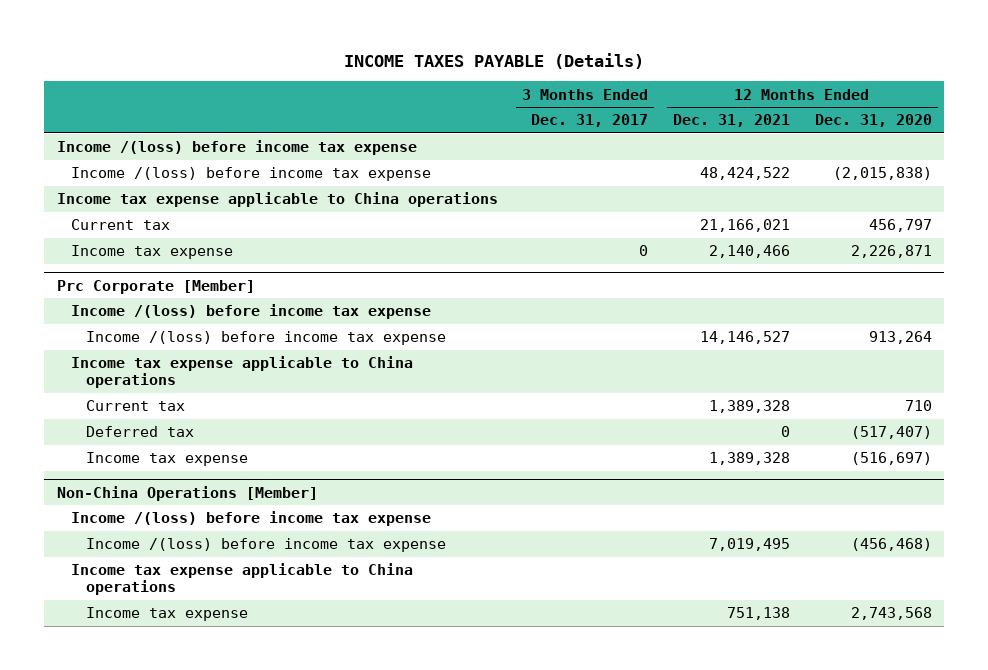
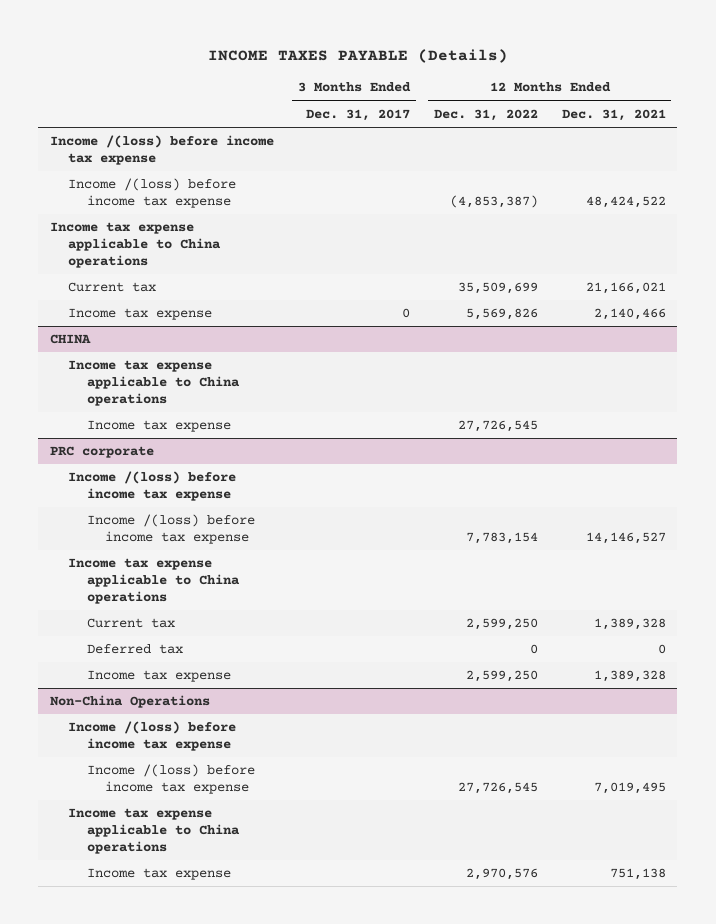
[814,114,932,128] Dec. 31, 2020 -> none
none -> [433,108,538,121] Dec. 31, 2022
none -> [50,334,92,345] CHINA
none -> [68,360,240,406] Income tax expense applicable to China operations
none -> [86,420,231,433] Income tax expense
[56,279,255,294] Prc Corporate [Member] -> [50,446,155,459] PRC corporate
[56,485,318,501] Non-China Operations [Member] -> [50,695,211,709] Non-China Operations

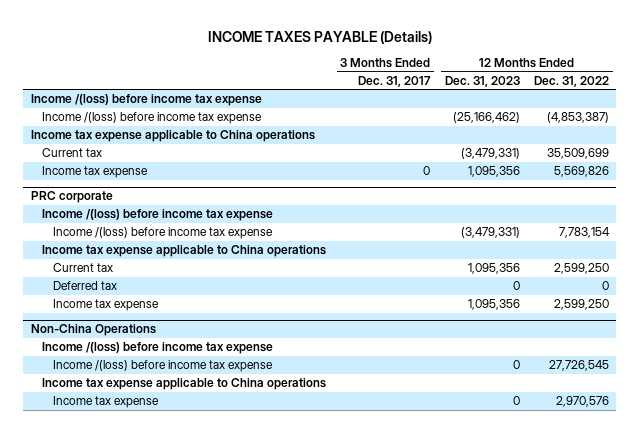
[561,108,666,121] Dec. 31, 2021 -> none
none -> [444,76,520,88] Dec. 31, 2023
[50,334,92,345] CHINA -> none
[68,360,240,406] Income tax expense applicable to China operations -> none
[86,420,231,433] Income tax expense -> none

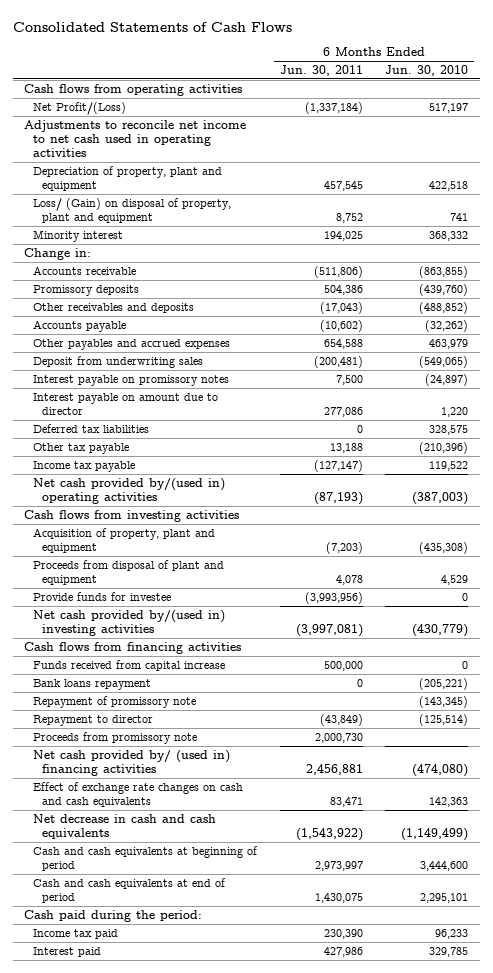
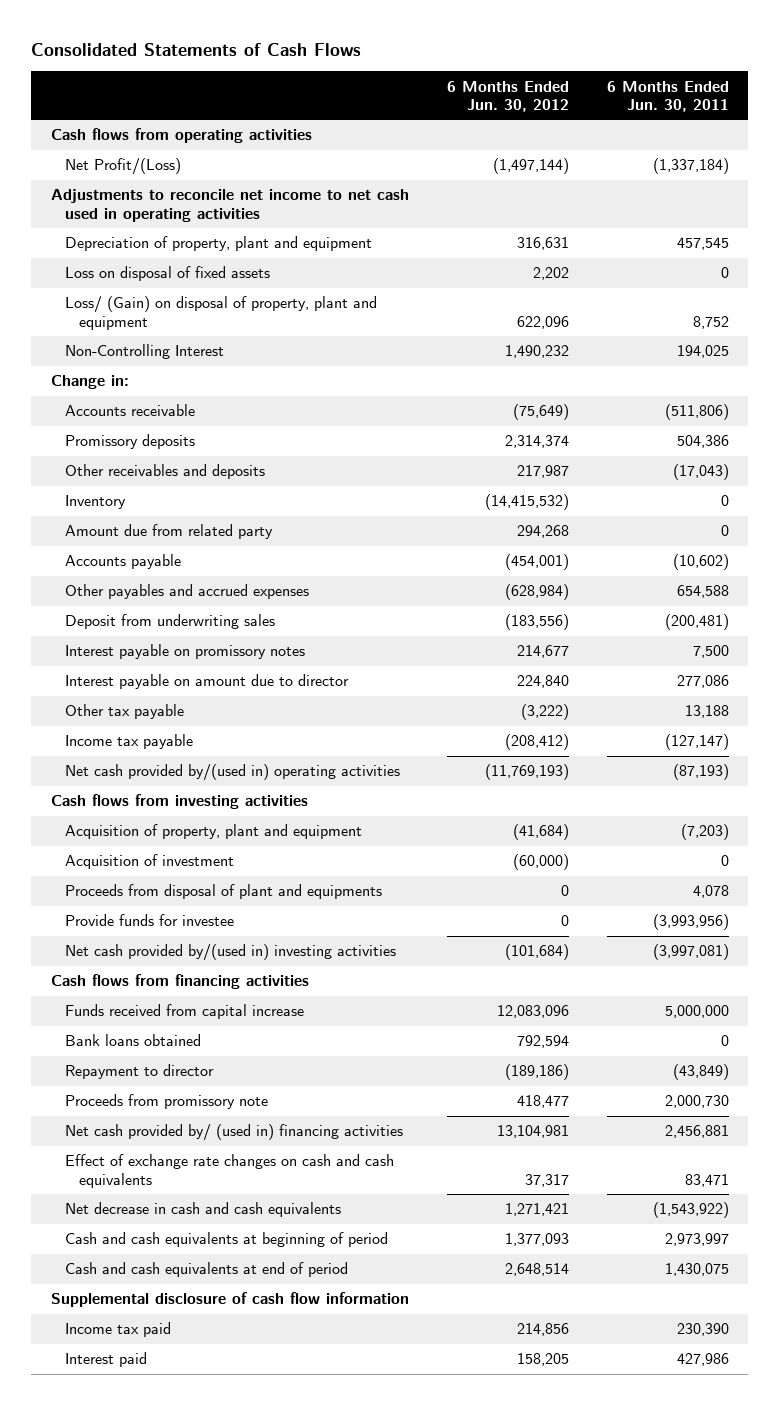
[385,65,469,77] Jun. 30, 2010 -> none
none -> [446,80,569,112] 6 Months Ended Jun. 30, 2012
none -> [64,266,270,282] Loss on disposal of fixed assets
[32,229,123,242] Minority interest -> [64,344,224,360] Non-Controlling Interest
none -> [64,495,126,510] Inventory
none -> [64,524,273,540] Amount due from related party
[32,423,149,433] Deferred tax liabilities -> none
none -> [64,854,234,870] Acquisition of investment
[32,559,224,586] Proceeds from disposal of plant and equipment -> [64,884,382,900] Proceeds from disposal of plant and equipments
[32,695,196,708] Repayment of promissory note -> none
[323,660,363,671] 500,000 -> [665,1005,730,1019] 5,000,000
[32,678,151,690] Bank loans repayment -> [64,1034,201,1047] Bank loans obtained
[24,909,203,922] Cash paid during the period: -> none
none -> [50,1292,409,1308] Supplemental disclosure of cash flow information

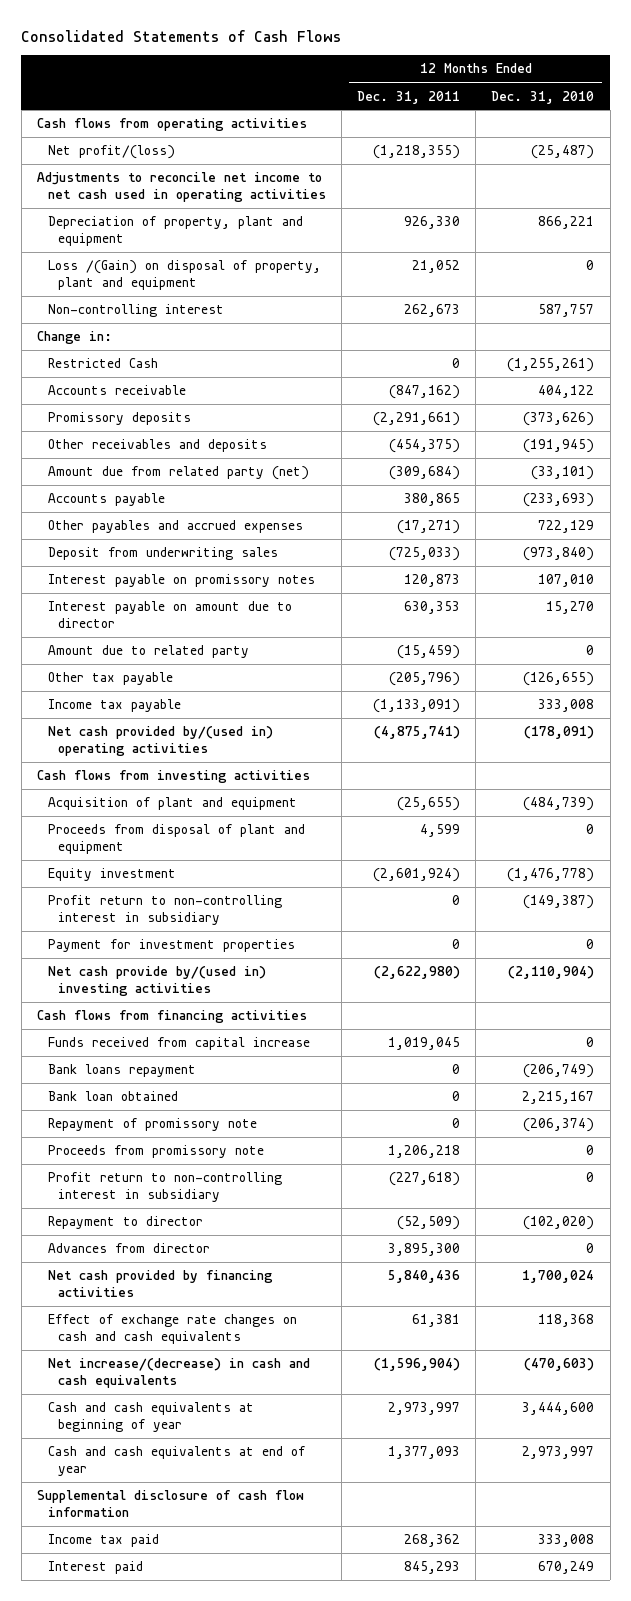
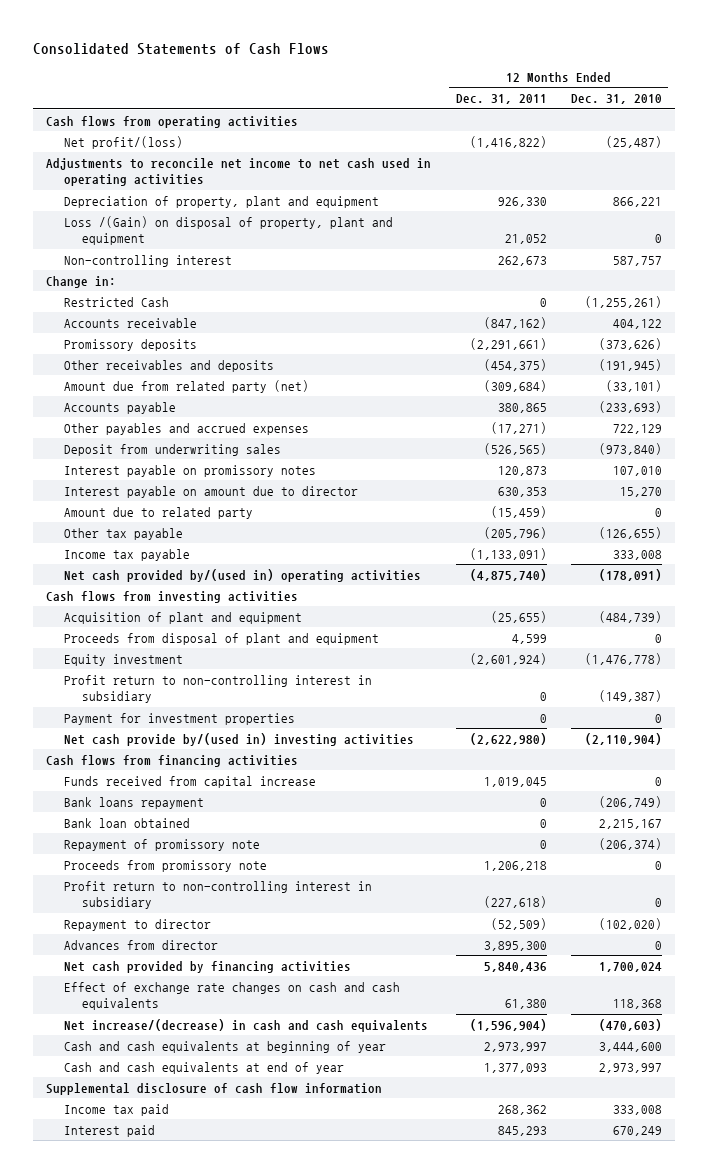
[372,145,460,160] (1,218,355) -> [469,135,547,148] (1,416,822)
[388,547,460,562] (725,033) -> [483,442,547,455] (526,565)
[373,726,460,740] (4,875,741) -> [469,568,547,581] (4,875,740)
[411,1314,460,1328] 61,381 -> [504,999,547,1010] 61,380

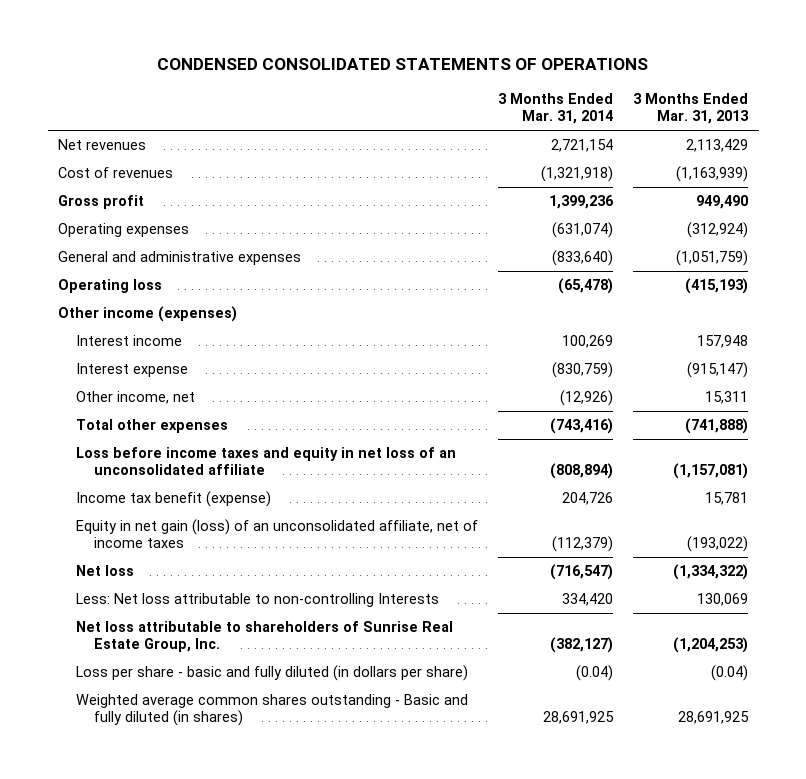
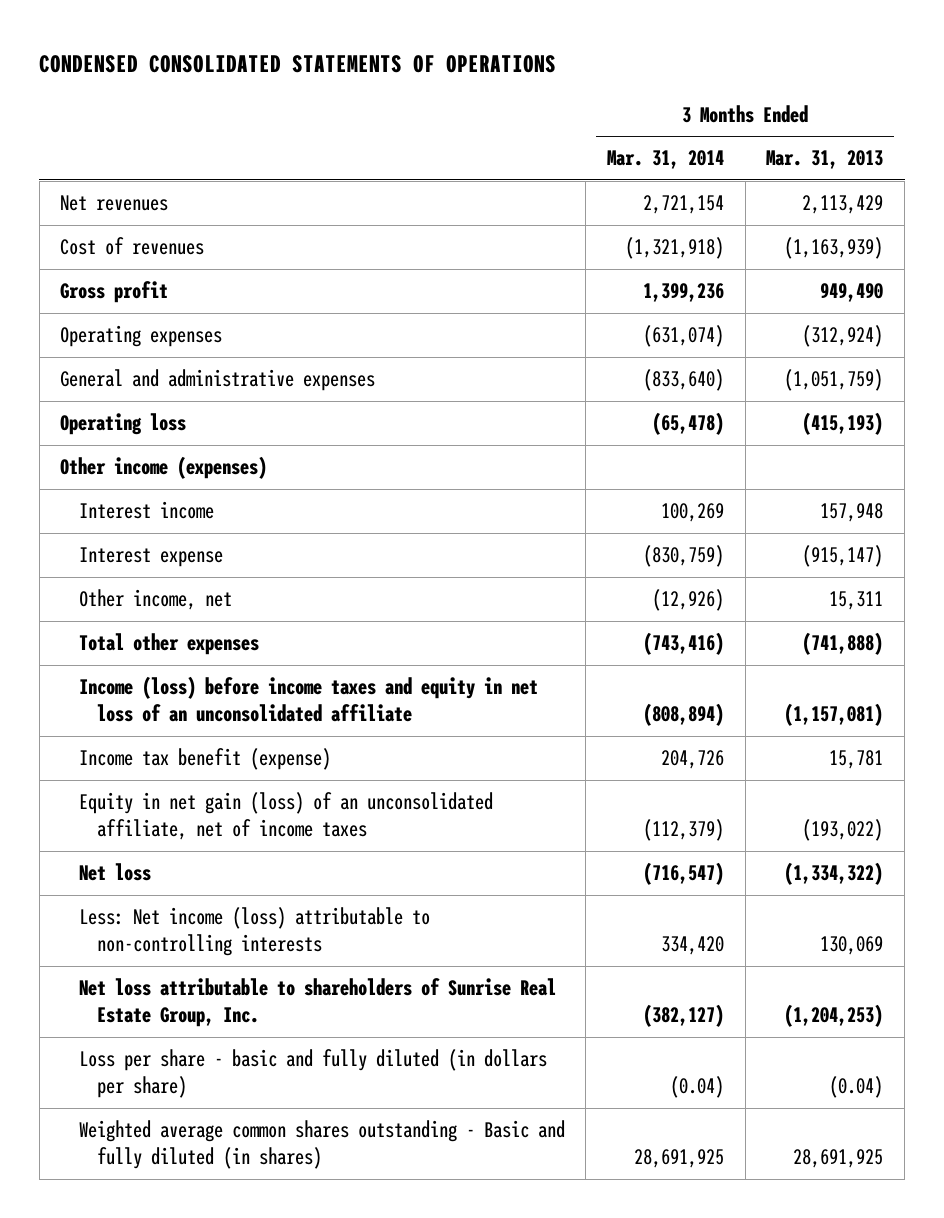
[75,447,456,476] Loss before income taxes and equity in net loss of an unconsolidated affiliate -> [78,676,538,723] Income (loss) before income taxes and equity in net loss of an unconsolidated affiliate
[75,593,439,608] Less: Net loss attributable to non-controlling Interests -> [78,907,430,957] Less: Net income (loss) attributable to non-controlling interests

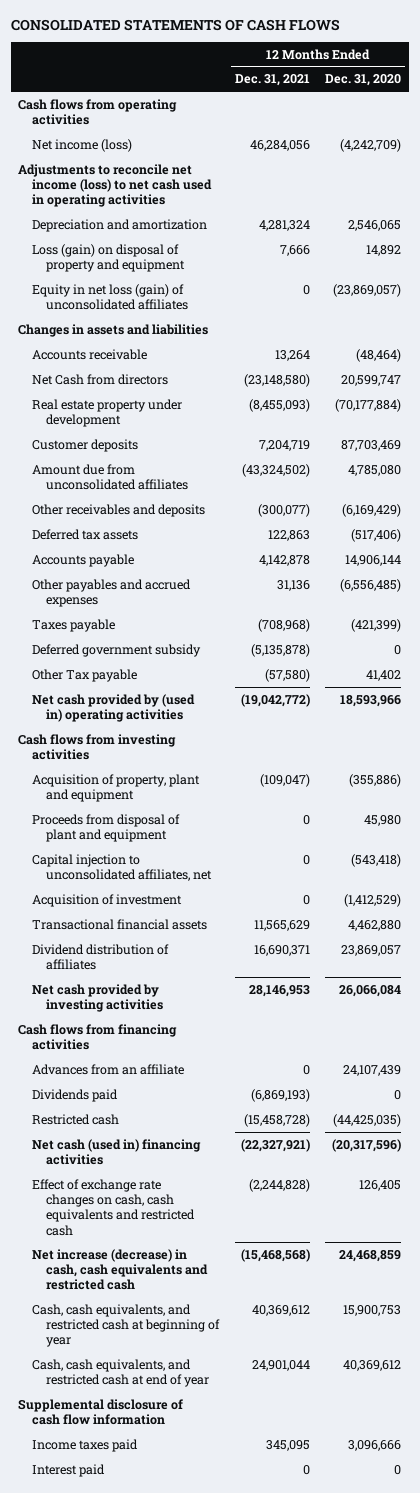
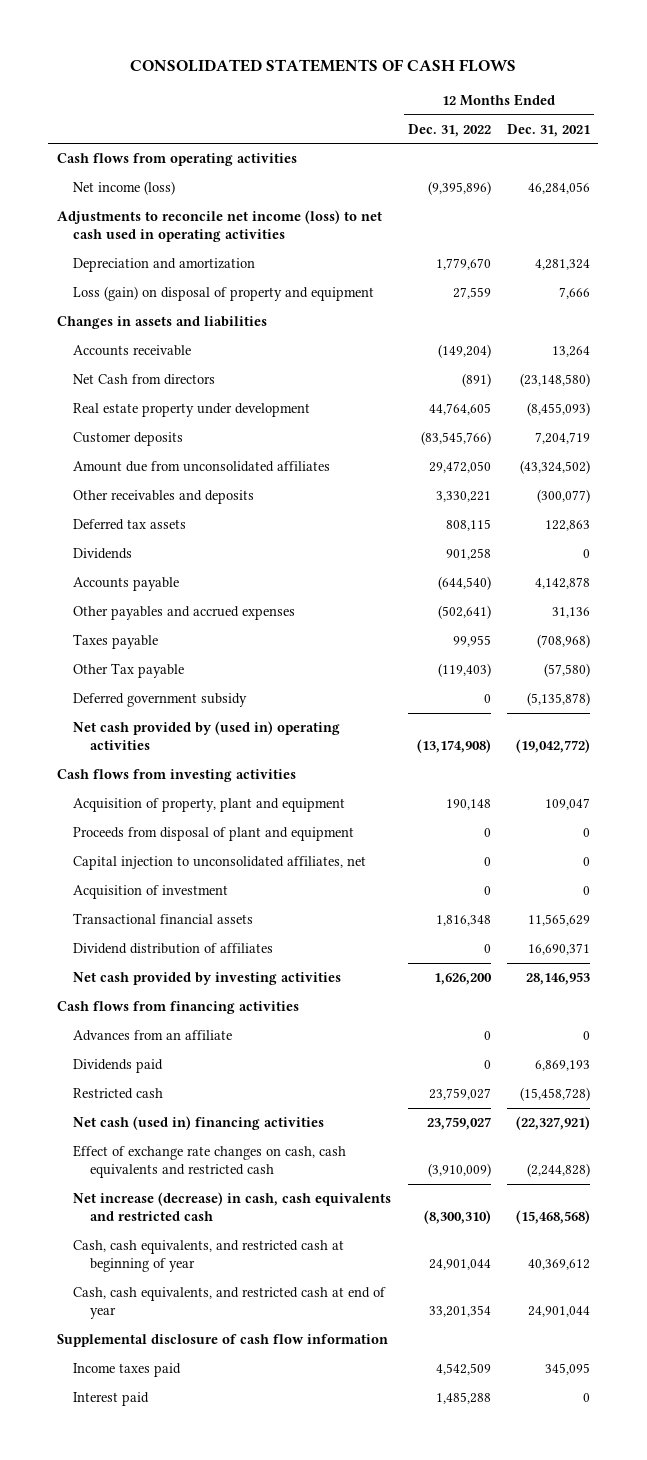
[325,74,402,87] Dec. 31, 2020 -> none
none -> [407,123,491,137] Dec. 31, 2022
[32,283,189,311] Equity in net loss (gain) of unconsolidated affiliates -> none
none -> [73,548,133,560] Dividends
[32,643,202,657] Deferred government subsidy -> [73,693,248,708] Deferred government subsidy
[259,773,310,787] (109,047) -> [545,798,591,811] 109,047
[250,1088,310,1102] (6,869,193) -> [535,1060,591,1072] 6,869,193

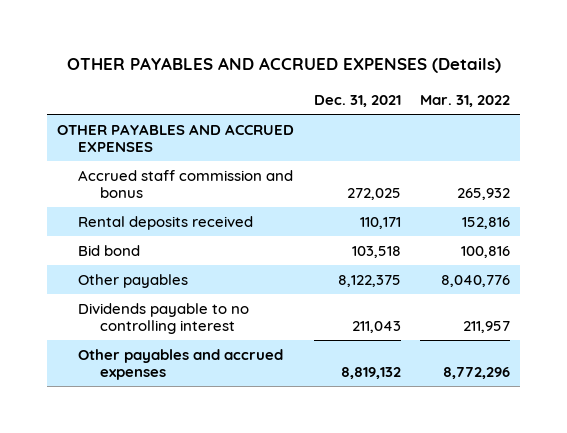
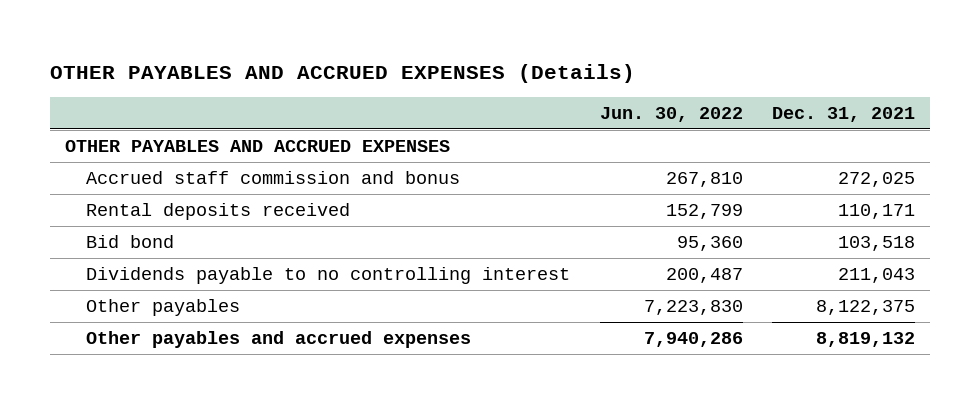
[420,94,511,107] Mar. 31, 2022 -> none
none -> [599,107,743,123] Jun. 30, 2022
[78,273,189,288] Other payables -> [86,298,241,316] Other payables

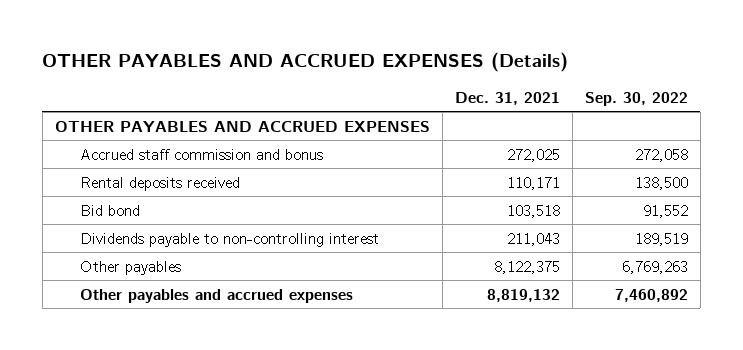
[599,107,743,123] Jun. 30, 2022 -> none
none -> [584,91,688,106] Sep. 30, 2022
[86,266,571,284] Dividends payable to no controlling interest -> [79,232,379,247] Dividends payable to non-controlling interest

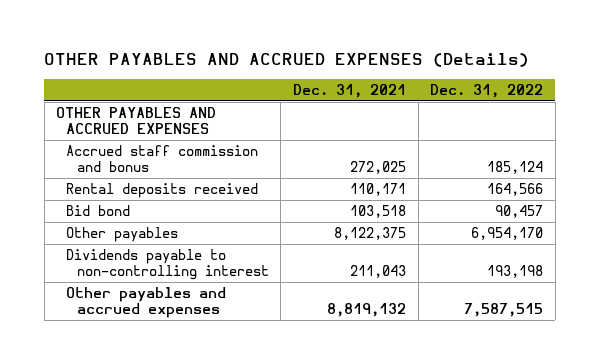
[584,91,688,106] Sep. 30, 2022 -> none
none -> [430,83,544,98] Dec. 31, 2022
[79,232,379,247] Dividends payable to non-controlling interest -> [66,249,269,280] Dividends payable to non-controlling interest

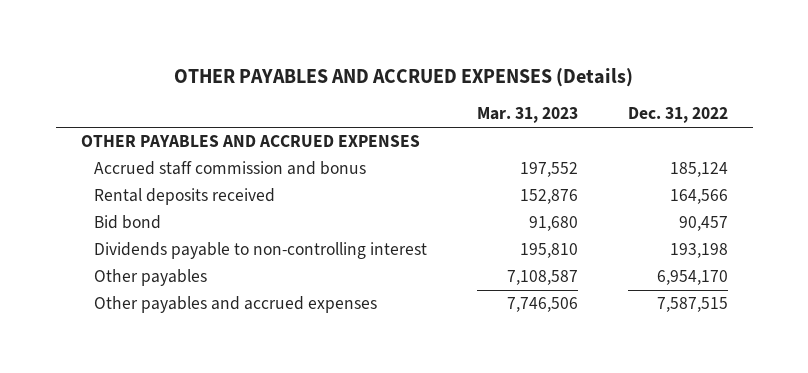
[292,83,406,98] Dec. 31, 2021 -> none
none -> [477,107,579,124] Mar. 31, 2023
[66,227,179,243] Other payables -> [94,269,208,287] Other payables

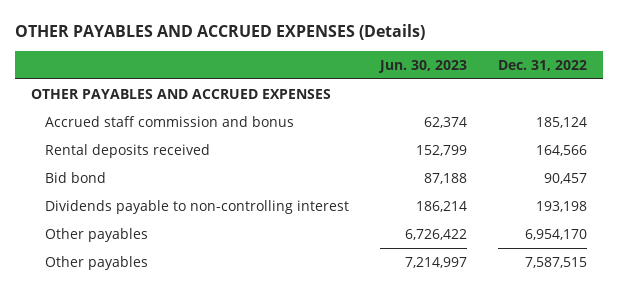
[477,107,579,124] Mar. 31, 2023 -> none
none -> [377,59,467,73] Jun. 30, 2023
[94,296,378,314] Other payables and accrued expenses -> [44,255,148,270] Other payables

